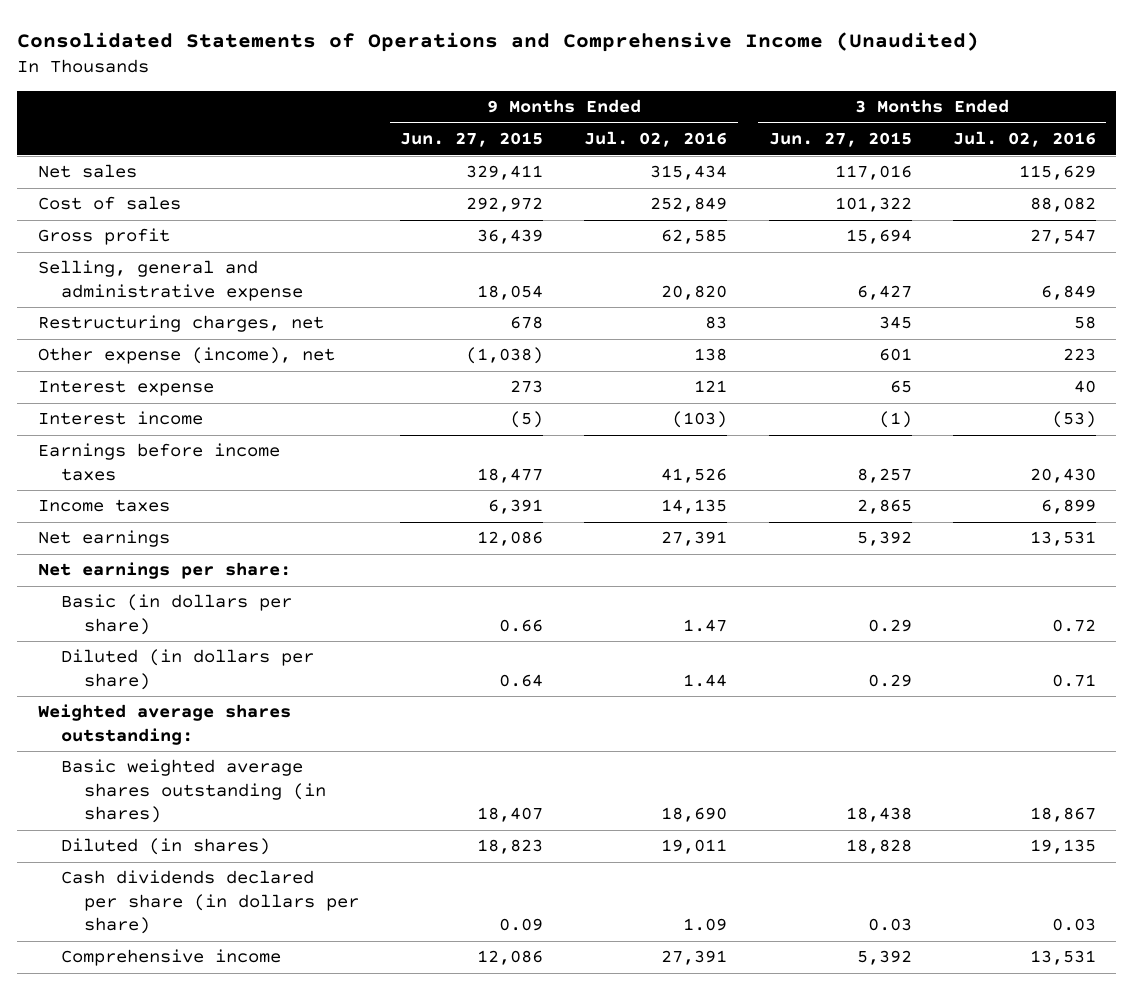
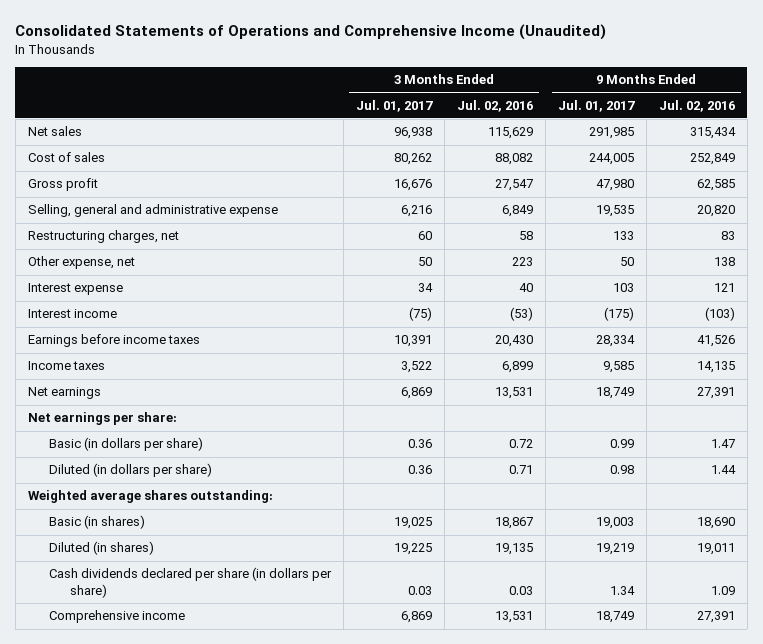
[400,132,544,148] Jun. 27, 2015 -> none
[768,132,912,148] Jun. 27, 2015 -> none
none -> [355,99,433,112] Jul. 01, 2017
none -> [557,99,635,112] Jul. 01, 2017
[37,347,335,365] Other expense (income), net -> [27,256,135,270] Other expense, net
[60,759,327,824] Basic weighted average shares outstanding (in shares) -> [48,515,145,530] Basic (in shares)

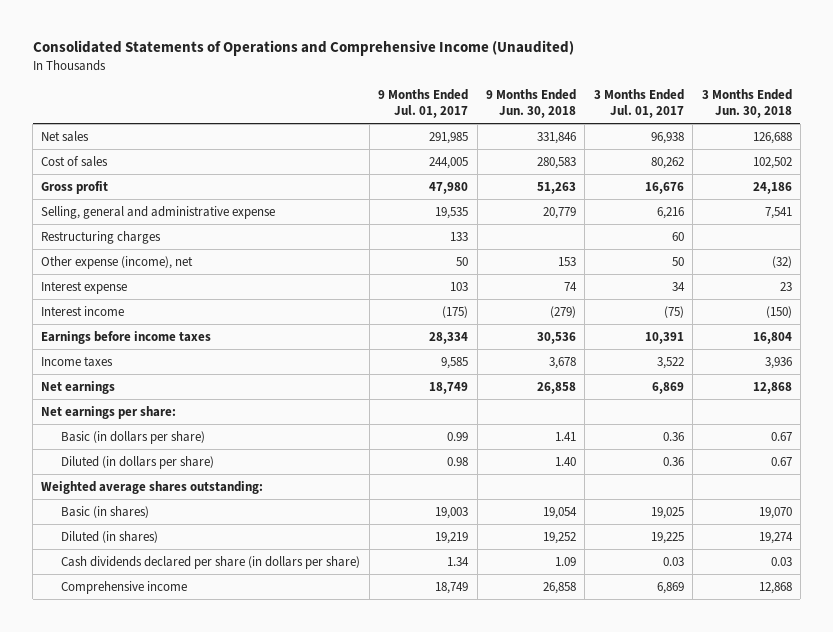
[456,99,533,112] Jul. 02, 2016 -> none
[658,99,735,112] Jul. 02, 2016 -> none
none -> [485,89,576,119] 9 Months Ended Jun. 30, 2018
none -> [701,89,792,119] 3 Months Ended Jun. 30, 2018
[27,230,179,244] Restructuring charges, net -> [41,230,162,244] Restructuring charges
[27,256,135,270] Other expense, net -> [41,255,194,269] Other expense (income), net

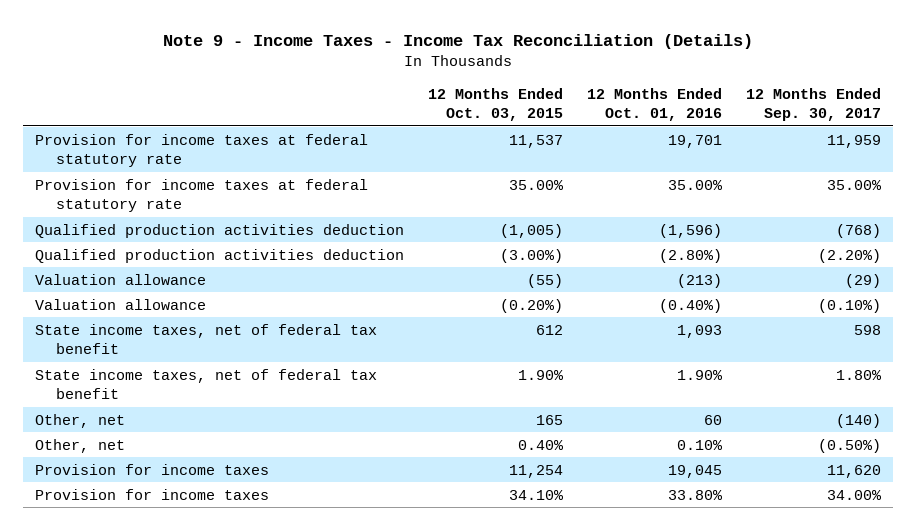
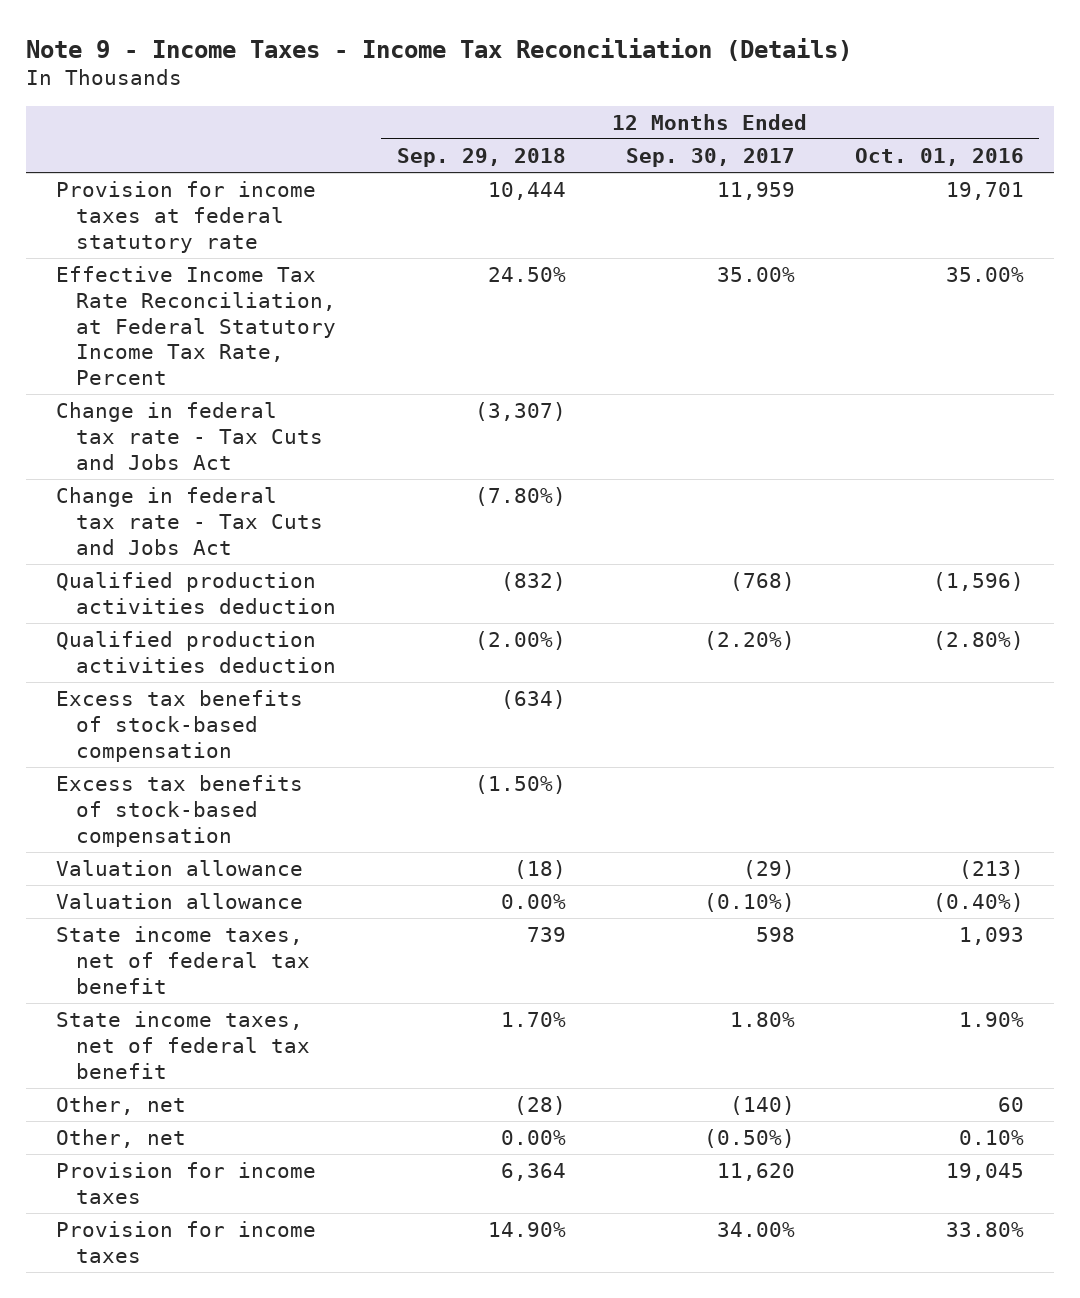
[427,87,563,122] 12 Months Ended Oct. 03, 2015 -> none
none -> [396,147,566,167] Sep. 29, 2018
[34,178,368,212] Provision for income taxes at federal statutory rate -> [55,266,337,386] Effective Income Tax Rate Reconciliation, at Federal Statutory Income Tax Rate, Percent
none -> [55,402,324,470] Change in federal tax rate - Tax Cuts and Jobs Act
none -> [55,487,324,555] Change in federal tax rate - Tax Cuts and Jobs Act
none -> [55,690,303,762] Excess tax benefits of stock-based compensation
none -> [55,775,303,847] Excess tax benefits of stock-based compensation

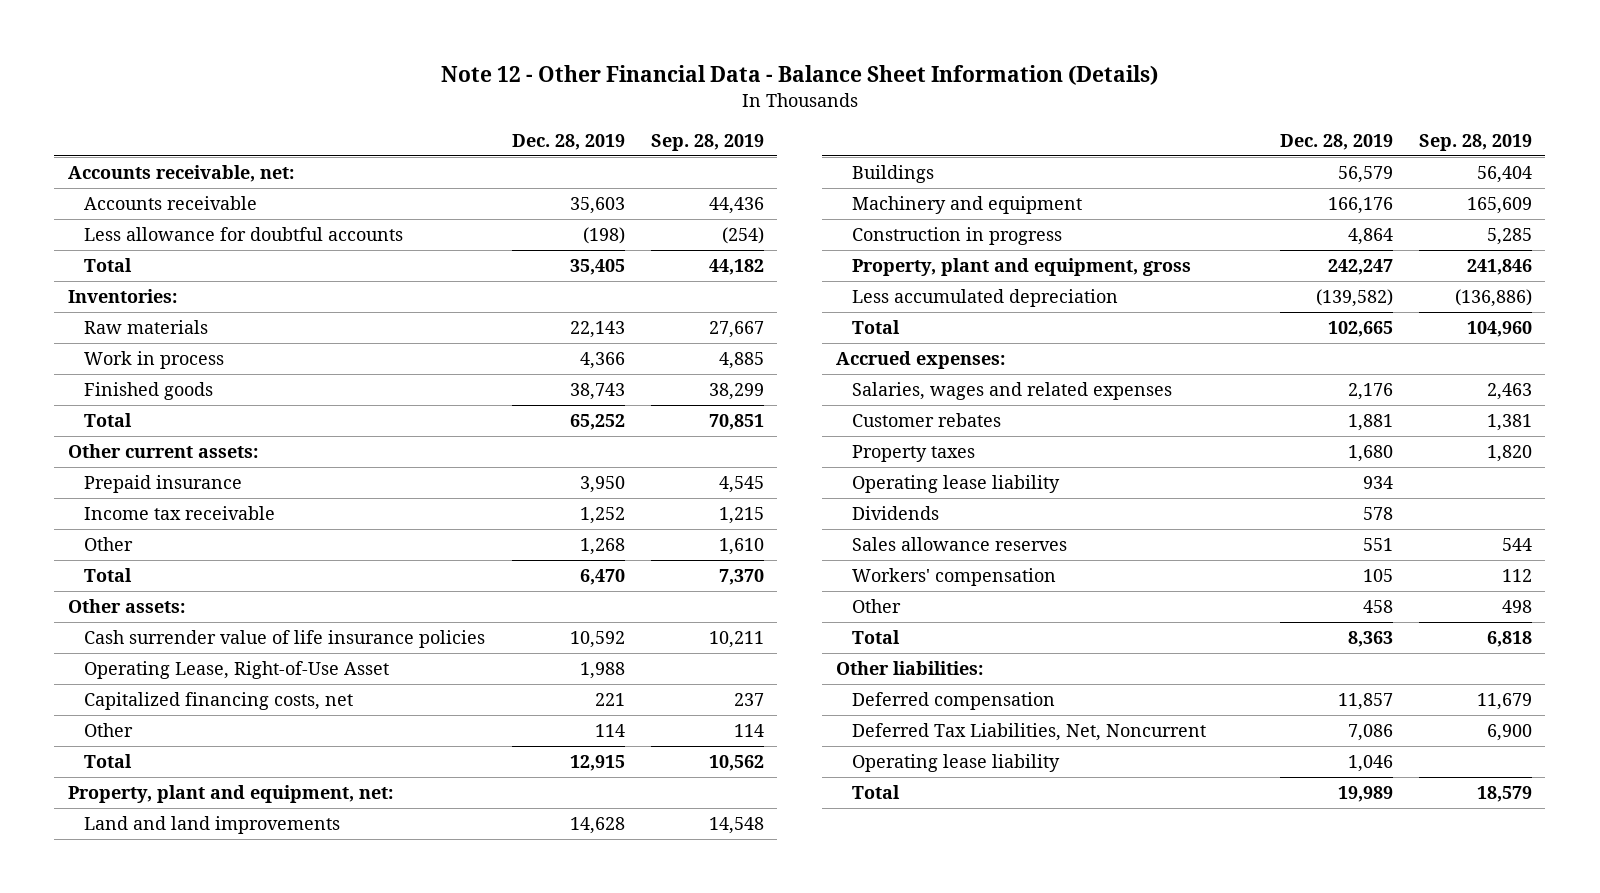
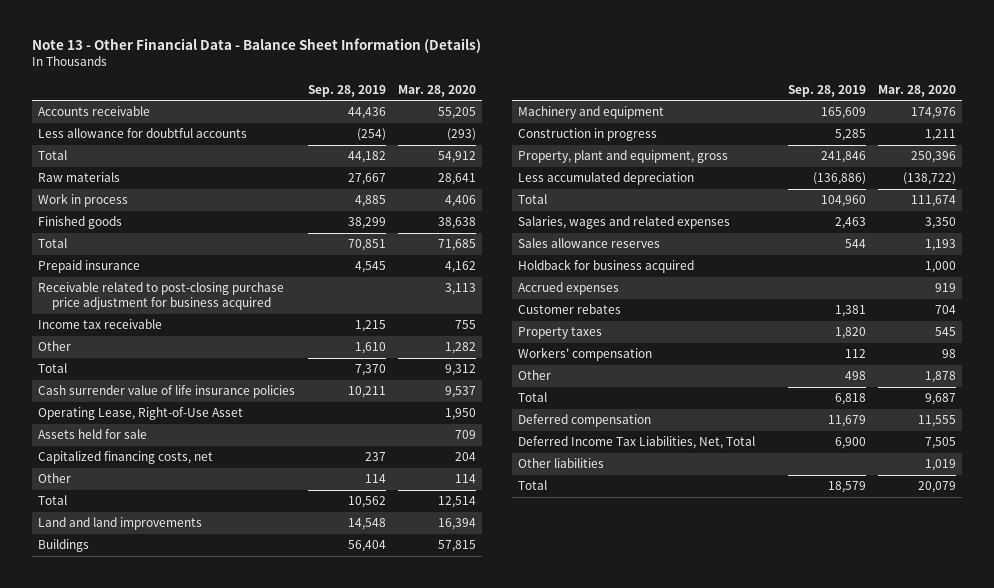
[440,65,1158,86] Note 12 - Other Financial Data - Balance Sheet Information (Details) -> [31,38,481,54] Note 13 - Other Financial Data - Balance Sheet Information (Details)
[511,133,625,150] Dec. 28, 2019 -> none
none -> [398,84,477,97] Mar. 28, 2020
[67,164,294,182] Accounts receivable, net: -> none
[67,288,177,303] Inventories: -> none
[67,443,258,458] Other current assets: -> none
none -> [38,282,285,311] Receivable related to post-closing purchase price adjustment for business acquired
[67,598,185,613] Other assets: -> none
none -> [38,429,148,440] Assets held for sale
[67,784,393,803] Property, plant and equipment, net: -> none
[835,350,1005,369] Accrued expenses: -> none
[852,536,1068,551] Sales allowance reserves -> [518,238,661,249] Sales allowance reserves
none -> [518,259,695,274] Holdback for business acquired
none -> [518,282,620,296] Accrued expenses
[852,474,1061,493] Operating lease liability -> none
[852,505,940,520] Dividends -> none
[835,660,983,675] Other liabilities: -> none
[852,722,1207,741] Deferred Tax Liabilities, Net, Noncurrent -> [518,436,756,450] Deferred Income Tax Liabilities, Net, Total
[852,753,1061,772] Operating lease liability -> [518,458,605,469] Other liabilities

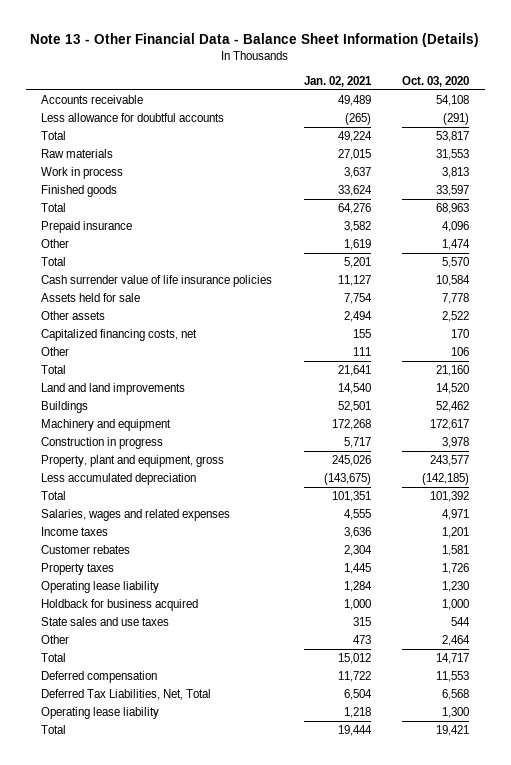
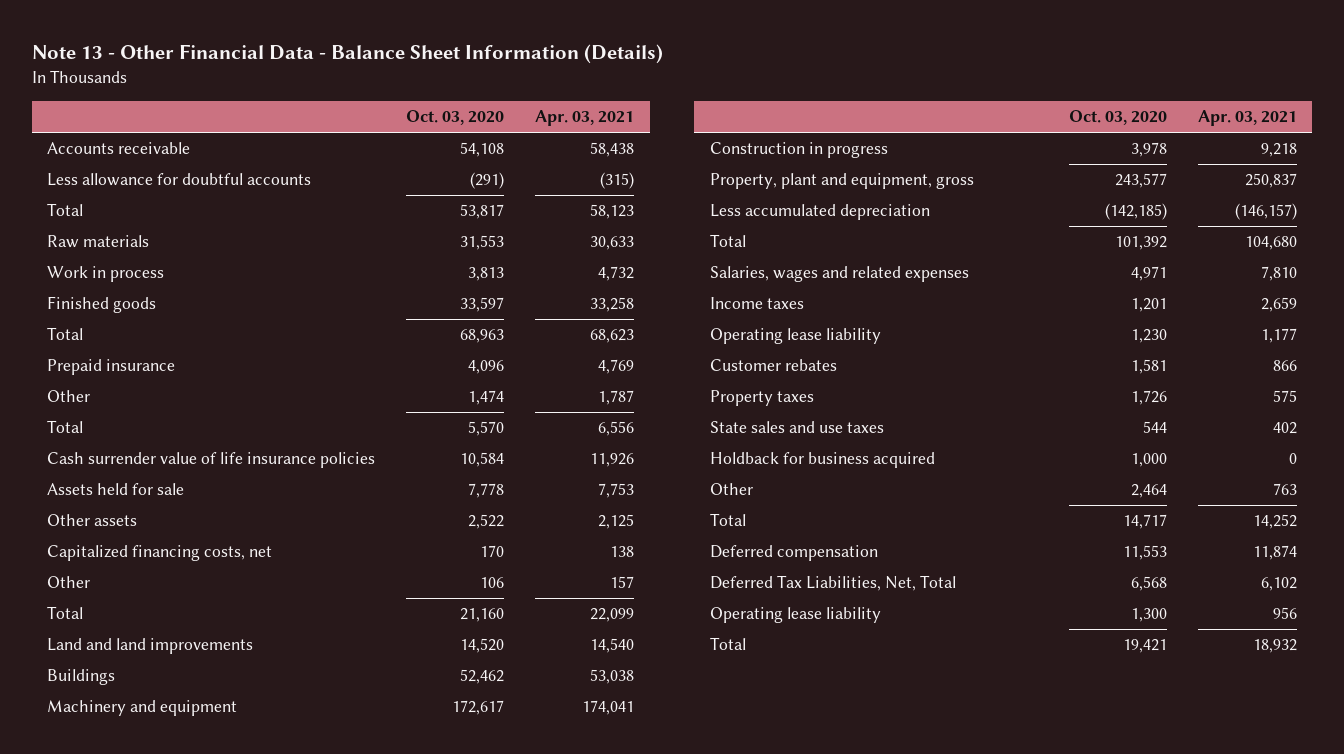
[303,75,372,87] Jan. 02, 2021 -> none
none -> [535,110,635,127] Apr. 03, 2021
[41,581,160,594] Operating lease liability -> [709,328,881,345] Operating lease liability
[41,599,199,612] Holdback for business acquired -> [709,452,935,469] Holdback for business acquired

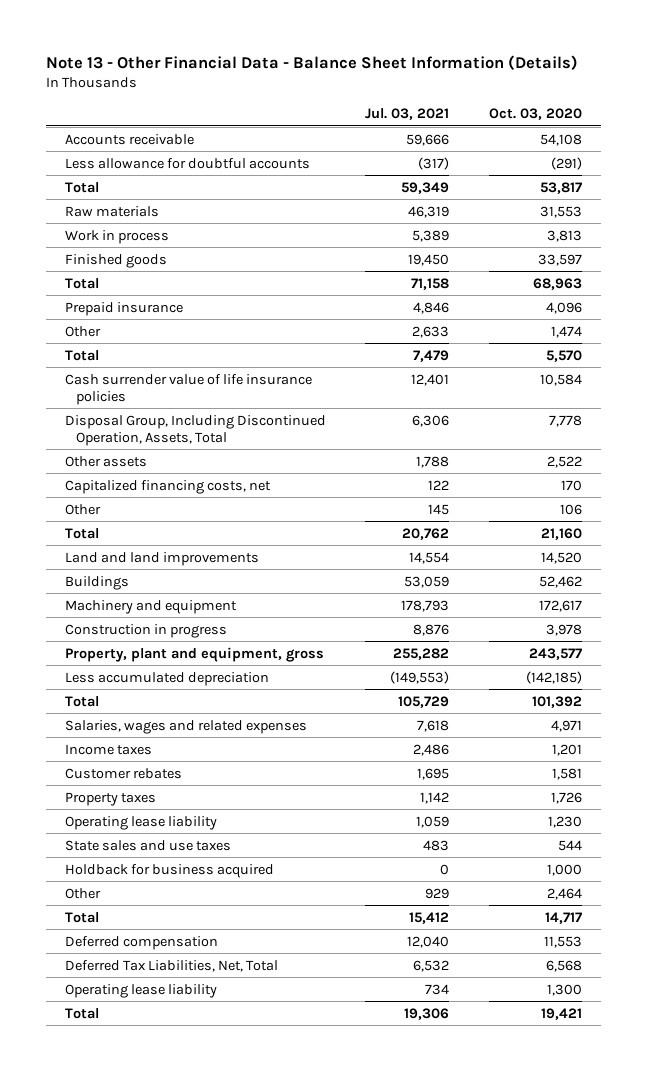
[535,110,635,127] Apr. 03, 2021 -> none
none -> [365,108,450,121] Jul. 03, 2021
[47,483,185,496] Assets held for sale -> [65,414,327,446] Disposal Group, Including Discontinued Operation, Assets, Total
[709,328,881,345] Operating lease liability -> [65,815,218,830] Operating lease liability

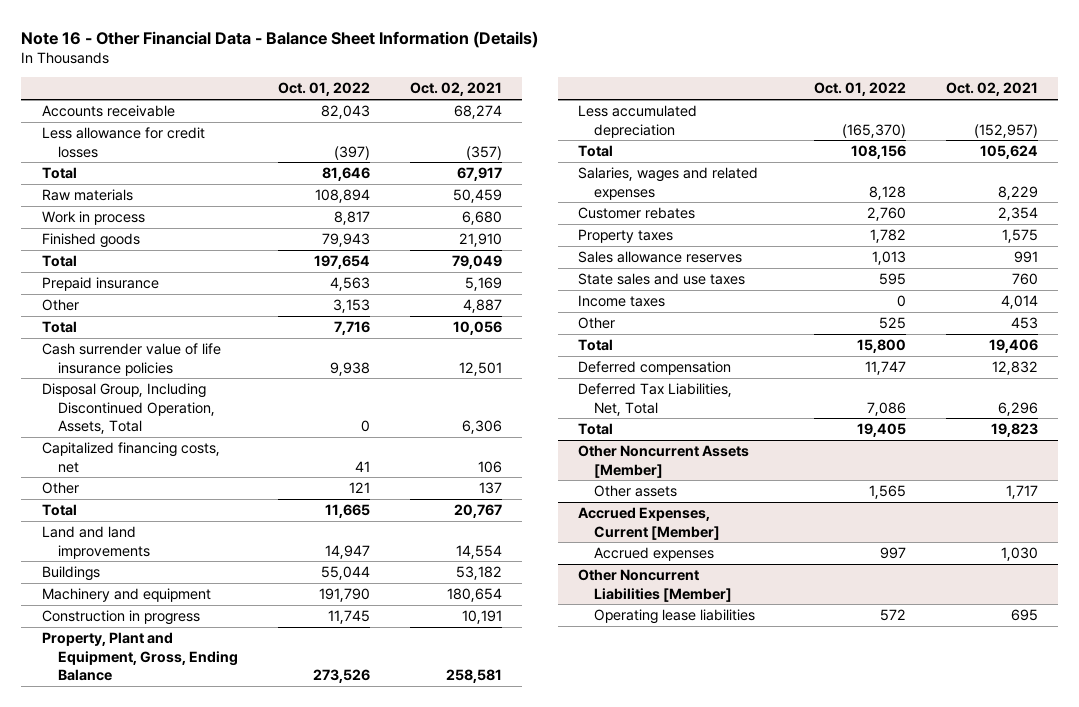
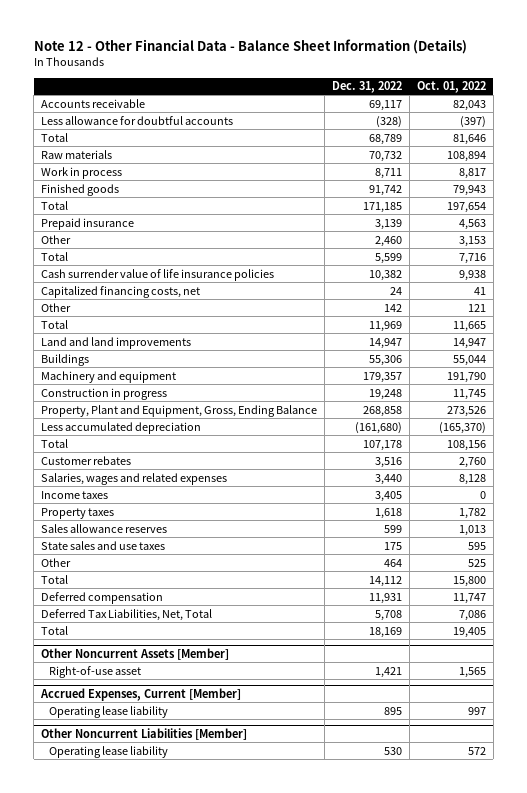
[21,30,539,48] Note 16 - Other Financial Data - Balance Sheet Information (Details) -> [33,39,467,55] Note 12 - Other Financial Data - Balance Sheet Information (Details)
[409,82,502,97] Oct. 02, 2021 -> none
none -> [331,81,402,94] Dec. 31, 2022
[41,127,205,158] Less allowance for credit losses -> [41,115,234,125] Less allowance for doubtful accounts
[41,383,215,434] Disposal Group, Including Discontinued Operation, Assets, Total -> none
[577,167,758,200] Salaries, wages and related expenses -> [41,472,228,485] Salaries, wages and related expenses
[577,295,665,308] Income taxes -> [41,490,109,499] Income taxes
[593,485,677,498] Other assets -> [49,665,142,678] Right-of-use asset
[593,547,714,562] Accrued expenses -> [49,705,169,718] Operating lease liability
[593,609,755,625] Operating lease liabilities -> [49,745,169,758] Operating lease liability

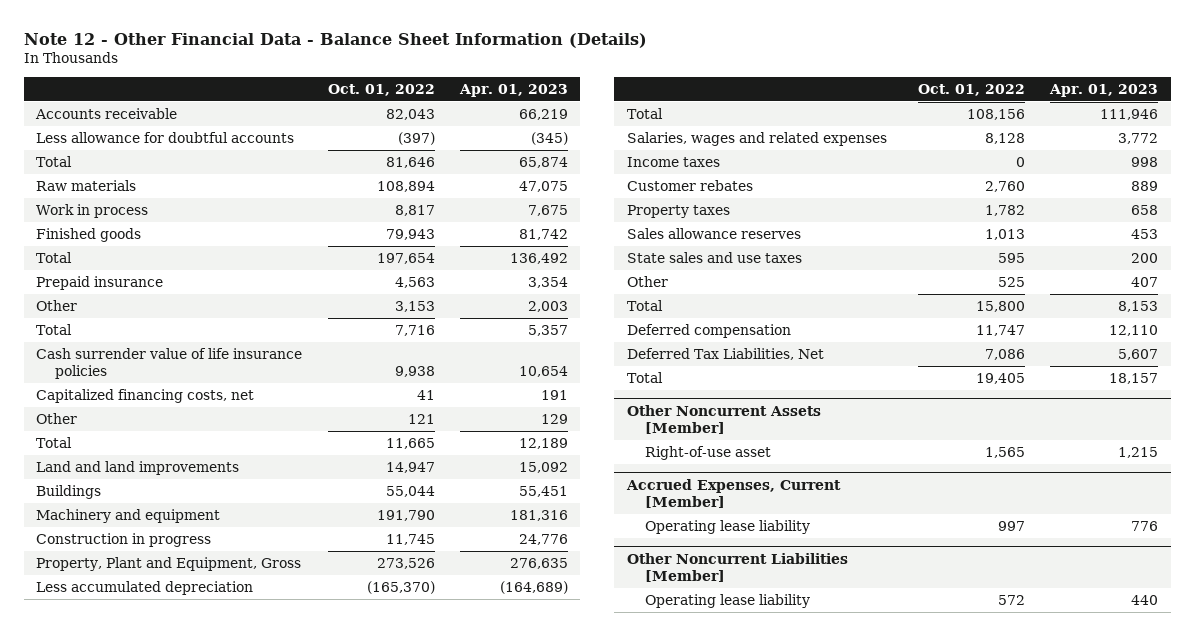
[331,81,402,94] Dec. 31, 2022 -> none
none -> [458,83,568,97] Apr. 01, 2023
[41,404,318,417] Property, Plant and Equipment, Gross, Ending Balance -> [36,556,302,571] Property, Plant and Equipment, Gross
[41,455,132,465] Customer rebates -> [626,179,753,191] Customer rebates
[41,608,213,621] Deferred Tax Liabilities, Net, Total -> [626,347,824,360] Deferred Tax Liabilities, Net

